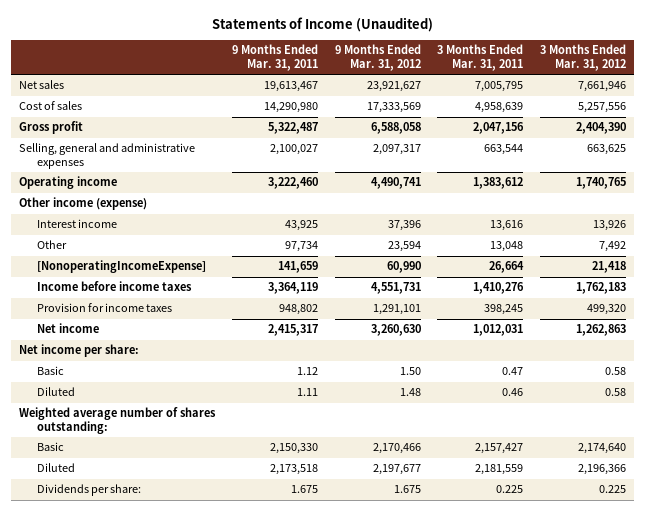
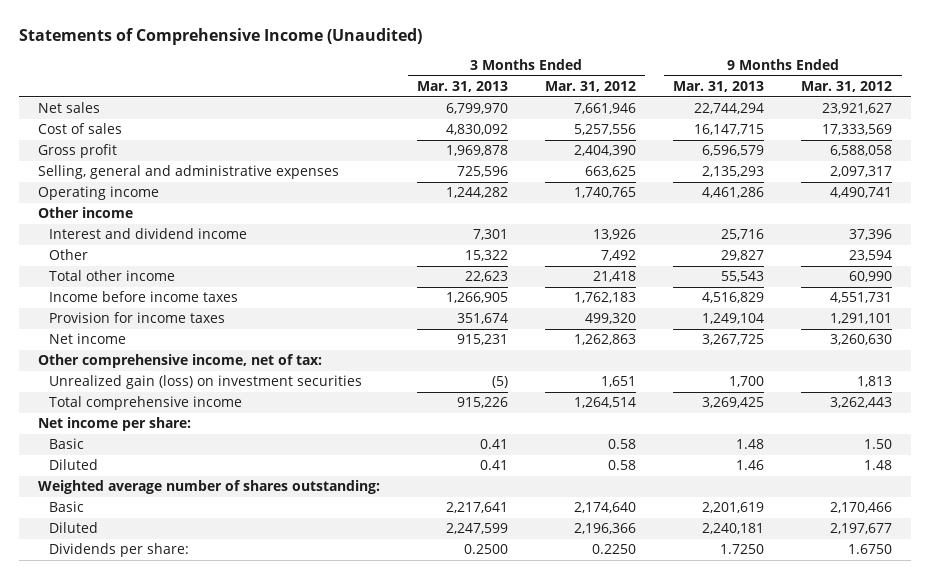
[211,16,433,32] Statements of Income (Unaudited) -> [19,27,423,45] Statements of Comprehensive Income (Unaudited)
[232,44,319,71] 9 Months Ended Mar. 31, 2011 -> none
[437,44,524,71] 3 Months Ended Mar. 31, 2011 -> none
none -> [416,81,508,93] Mar. 31, 2013
none -> [673,81,765,93] Mar. 31, 2013
[19,197,148,211] Other income (expense) -> [37,207,133,219] Other income
[37,219,118,229] Interest income -> [48,228,247,240] Interest and dividend income
[37,260,207,274] [NonoperatingIncomeExpense] -> [48,270,175,282] Total other income
none -> [37,354,322,369] Other comprehensive income, net of tax:
none -> [48,375,362,390] Unrealized gain (loss) on investment securities
none -> [48,396,242,411] Total comprehensive income
[393,485,421,494] 1.675 -> [848,544,893,555] 1.6750
[598,485,626,494] 0.225 -> [592,544,637,555] 0.2250

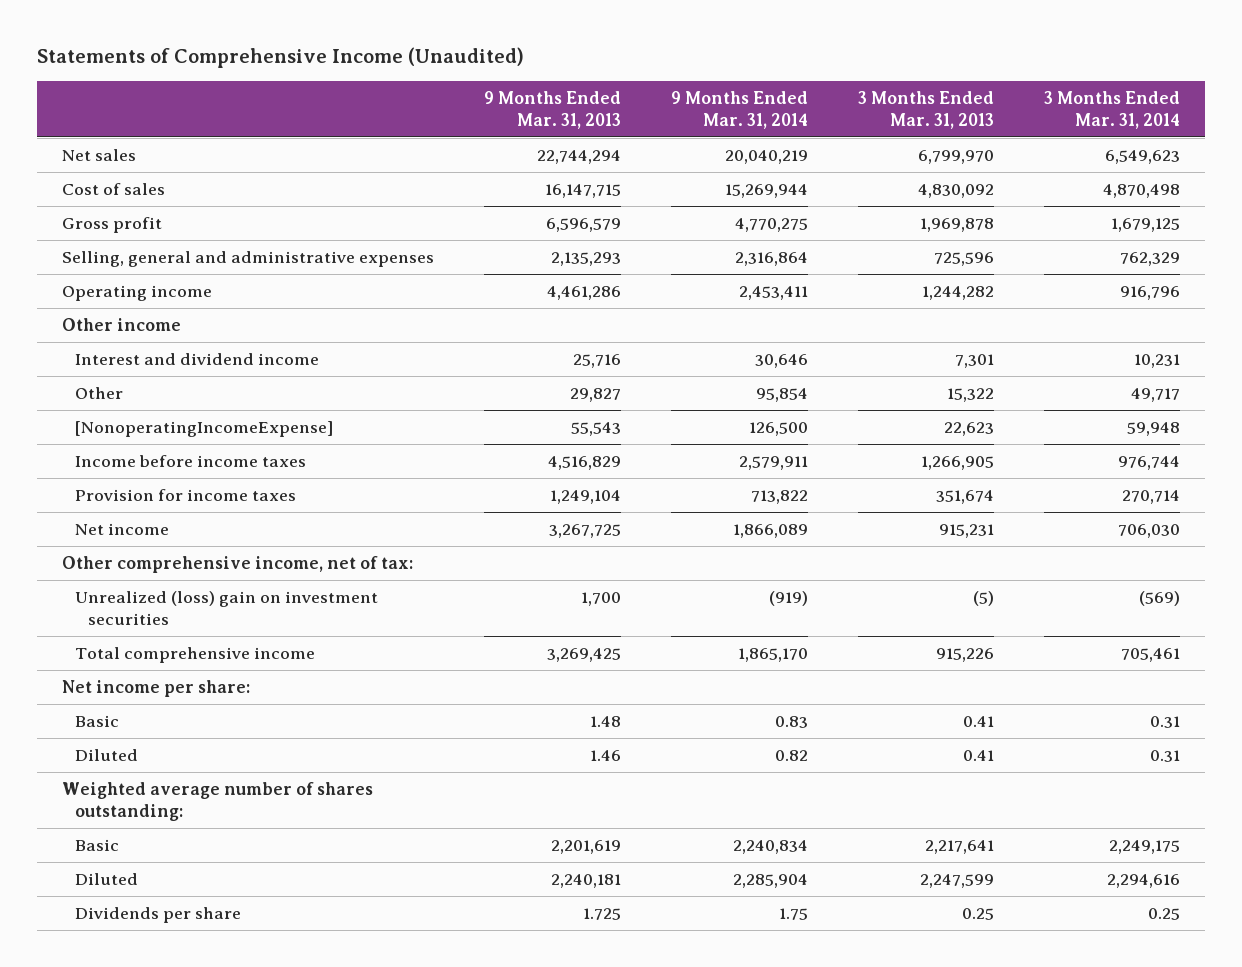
[545,81,637,93] Mar. 31, 2012 -> none
[801,81,893,93] Mar. 31, 2012 -> none
none -> [670,90,808,129] 9 Months Ended Mar. 31, 2014
none -> [1044,90,1181,129] 3 Months Ended Mar. 31, 2014
[48,270,175,282] Total other income -> [74,420,333,437] [NonoperatingIncomeExpense]
[48,375,362,390] Unrealized gain (loss) on investment securities -> [74,590,378,625] Unrealized (loss) gain on investment securities
[48,543,189,558] Dividends per share: -> [74,906,241,923] Dividends per share
[463,544,508,555] 0.2500 -> [961,907,994,920] 0.25
[720,544,765,555] 1.7250 -> [582,907,621,920] 1.725

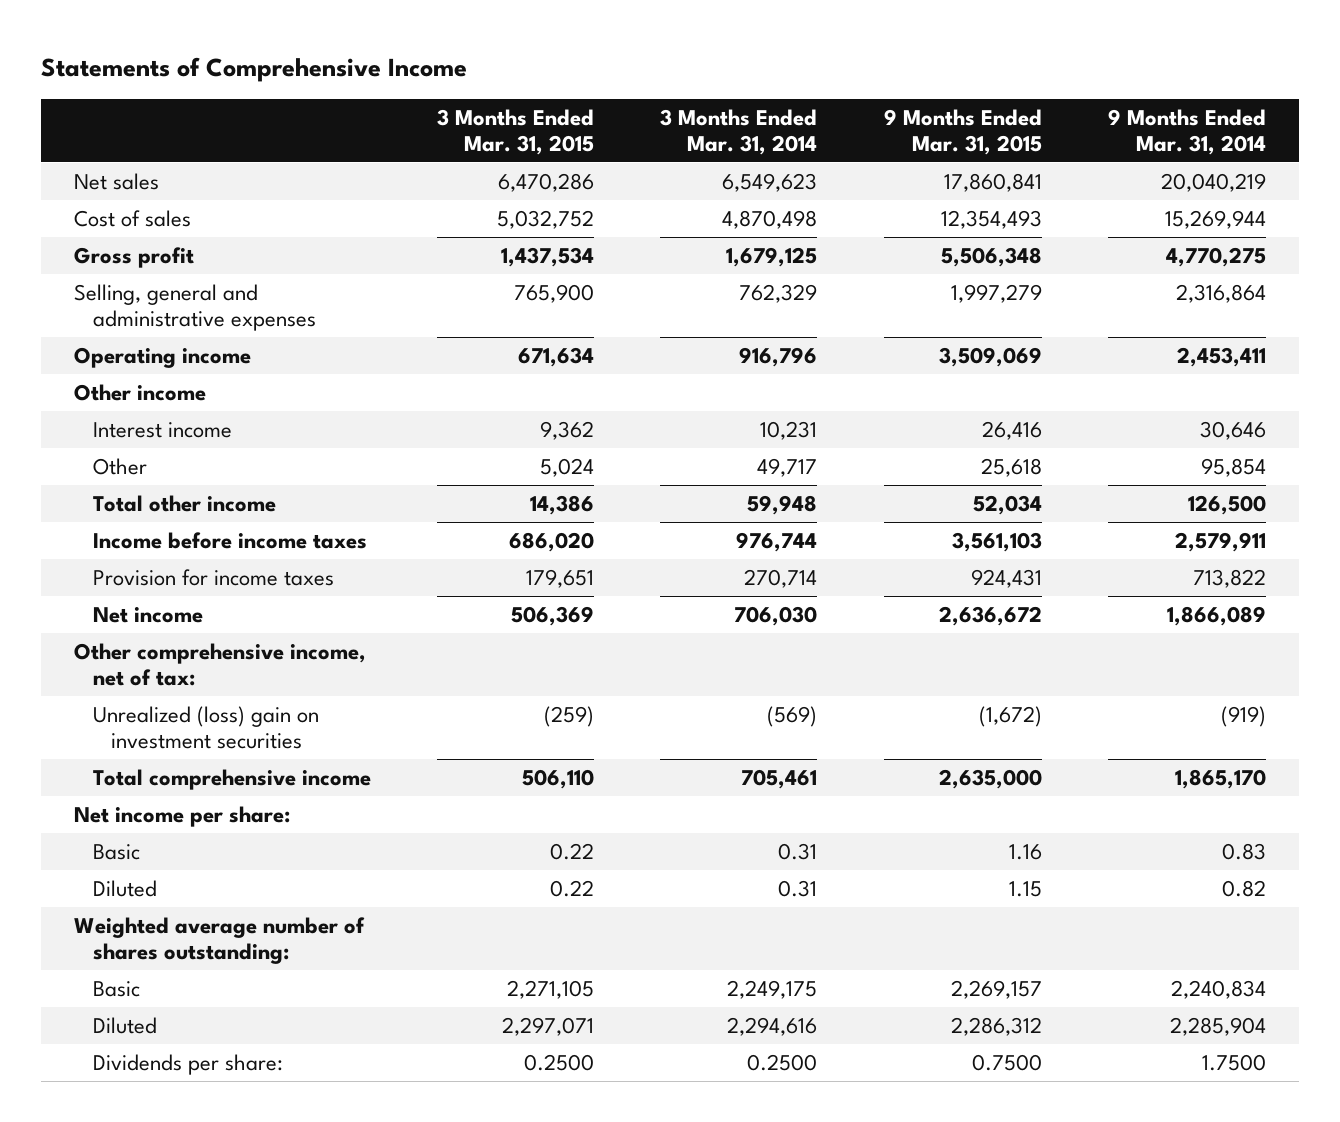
[36,47,524,69] Statements of Comprehensive Income (Unaudited) -> [40,57,467,83] Statements of Comprehensive Income
[483,90,621,129] 9 Months Ended Mar. 31, 2013 -> none
[857,90,994,129] 3 Months Ended Mar. 31, 2013 -> none
none -> [436,108,594,155] 3 Months Ended Mar. 31, 2015
none -> [883,108,1042,155] 9 Months Ended Mar. 31, 2015
[74,352,319,365] Interest and dividend income -> [92,421,232,438] Interest income
[74,420,333,437] [NonoperatingIncomeExpense] -> [92,494,276,512] Total other income
[74,906,241,923] Dividends per share -> [92,1053,283,1075] Dividends per share:
[778,907,808,920] 1.75 -> [1201,1053,1266,1071] 1.7500
[1148,907,1181,920] 0.25 -> [747,1053,818,1071] 0.2500

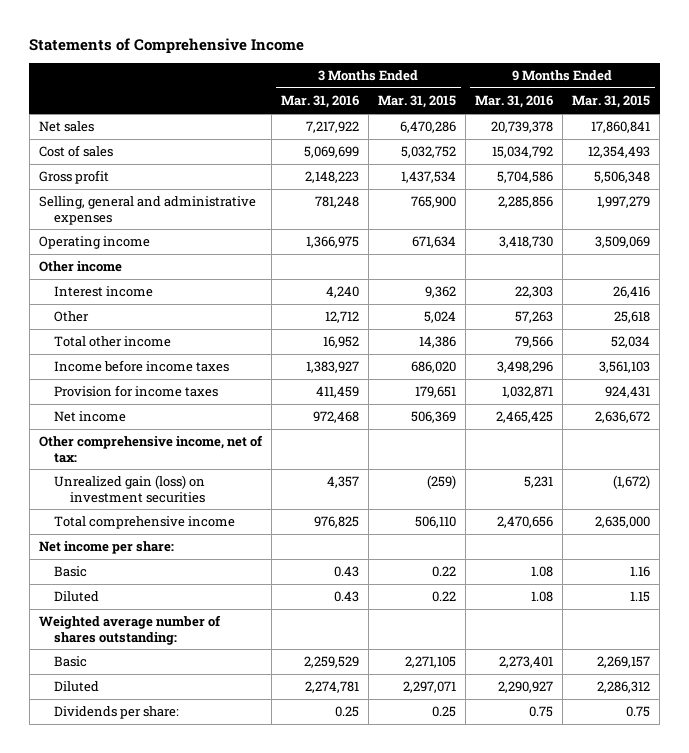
[660,108,818,155] 3 Months Ended Mar. 31, 2014 -> none
[1107,108,1266,155] 9 Months Ended Mar. 31, 2014 -> none
none -> [280,95,359,109] Mar. 31, 2016
none -> [474,95,553,109] Mar. 31, 2016
[92,705,319,750] Unrealized (loss) gain on investment securities -> [54,475,206,503] Unrealized gain (loss) on investment securities
[523,1053,594,1071] 0.2500 -> [431,706,456,718] 0.25
[971,1053,1042,1071] 0.7500 -> [626,706,651,718] 0.75

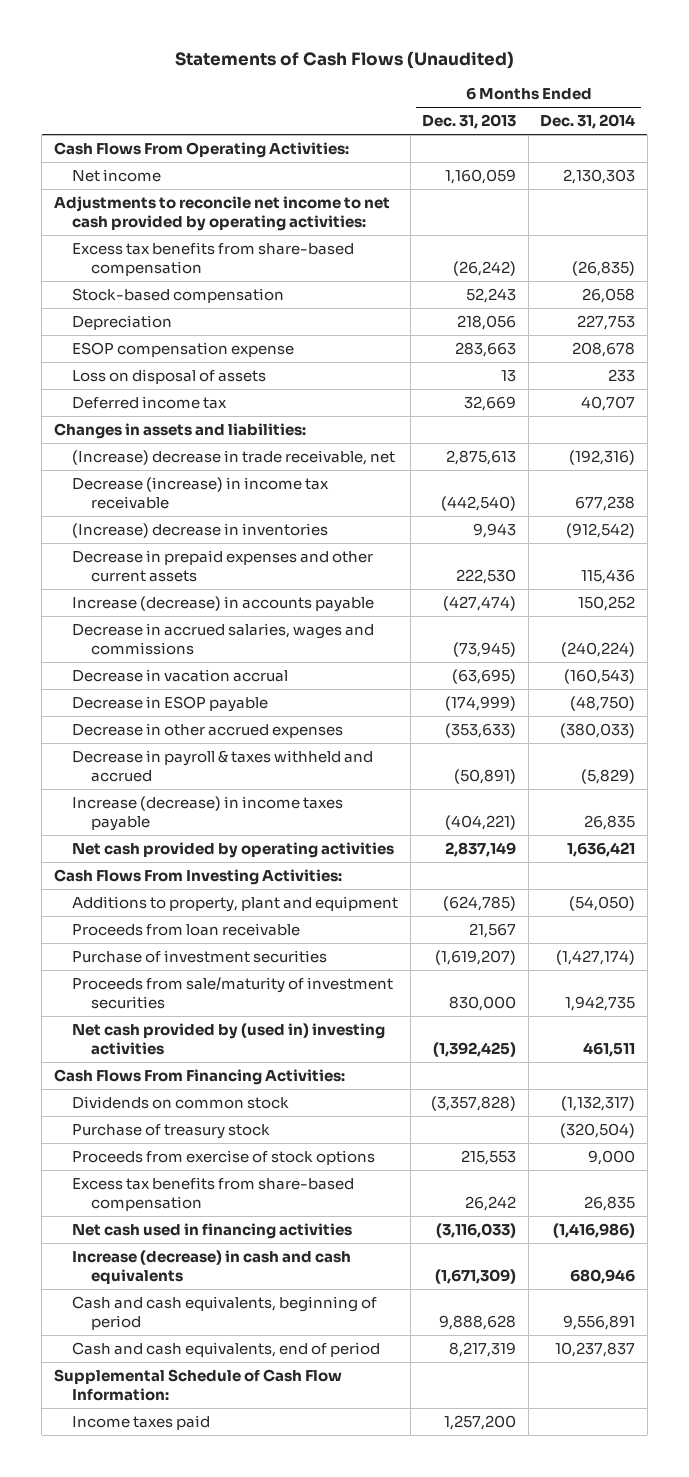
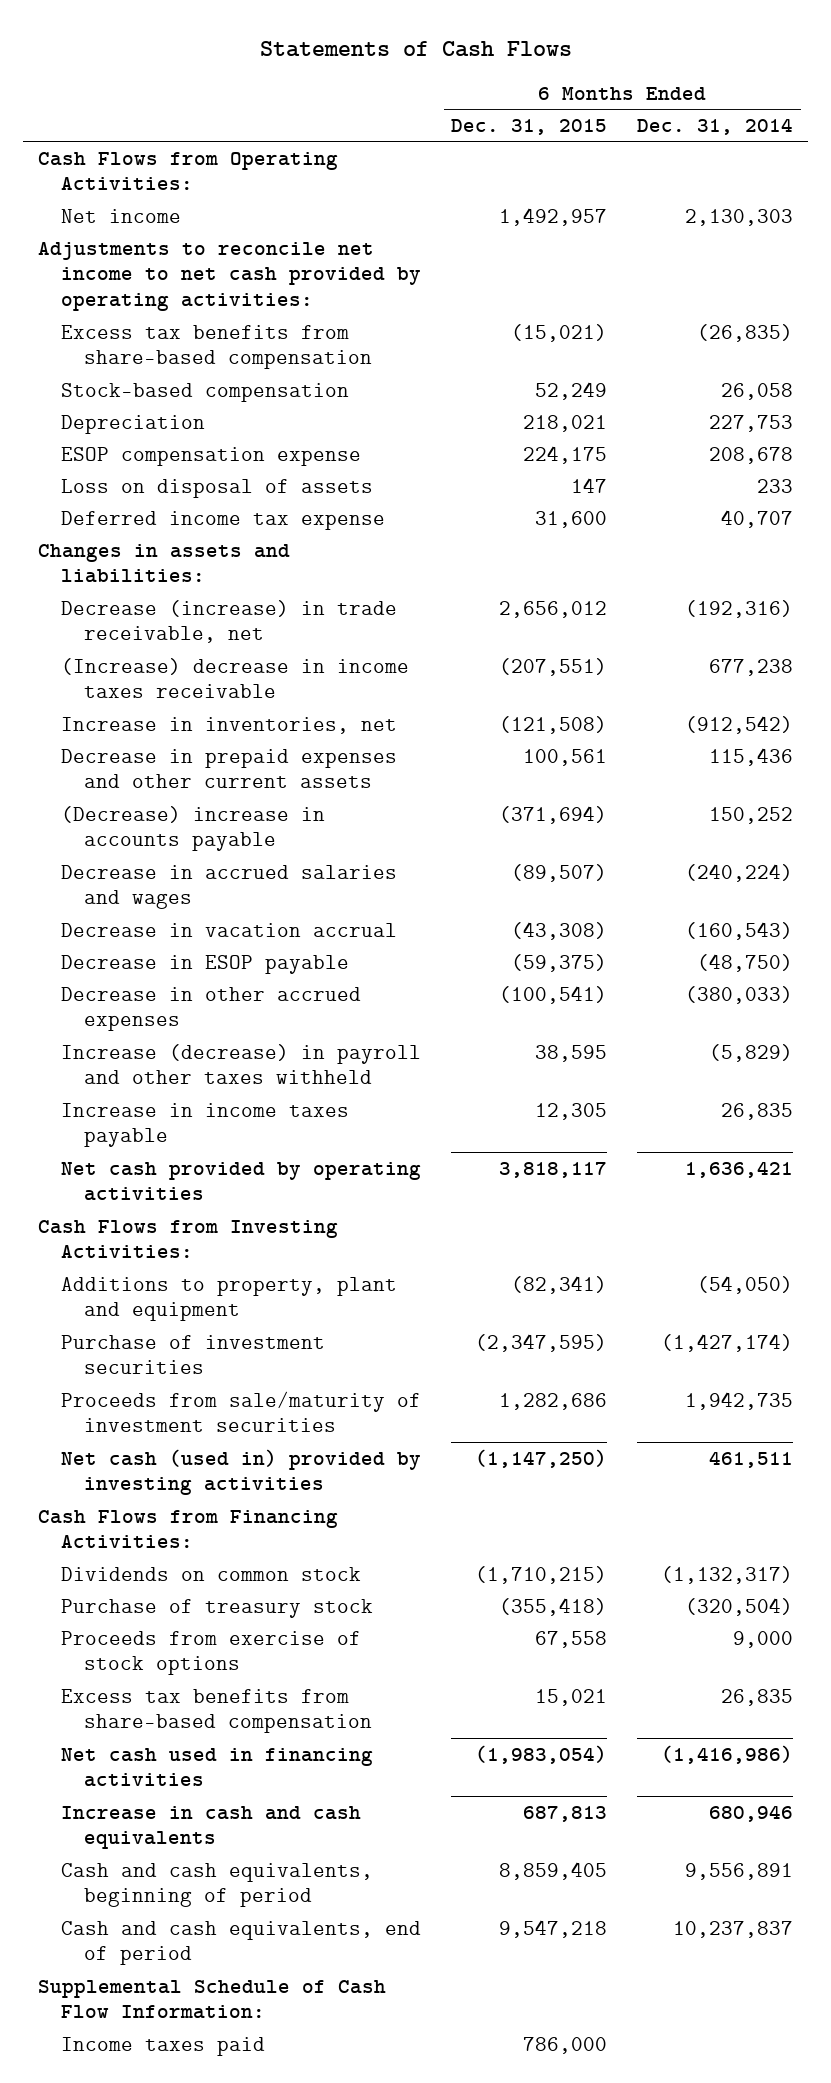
[174,51,514,70] Statements of Cash Flows (Unaudited) -> [259,40,572,57] Statements of Cash Flows
[422,114,517,130] Dec. 31, 2013 -> none
none -> [451,118,608,135] Dec. 31, 2015
[53,142,349,159] Cash Flows From Operating Activities: -> [37,151,338,191] Cash Flows from Operating Activities:
[72,396,228,410] Deferred income tax -> [61,510,386,530] Deferred income tax expense
[72,450,396,466] (Increase) decrease in trade receivable, net -> [61,599,398,644] Decrease (increase) in trade receivable, net
[72,477,330,509] Decrease (increase) in income tax receivable -> [61,657,410,699] (Increase) decrease in income taxes receivable
[72,523,329,539] (Increase) decrease in inventories -> [61,716,398,734] Increase in inventories, net
[72,596,375,613] Increase (decrease) in accounts payable -> [61,805,326,852] (Decrease) increase in accounts payable
[72,623,375,655] Decrease in accrued salaries, wages and commissions -> [61,864,398,910] Decrease in accrued salaries and wages
[72,750,374,782] Decrease in payroll & taxes withheld and accrued -> [61,1043,422,1085] Increase (decrease) in payroll and other taxes withheld
[72,796,344,831] Increase (decrease) in income taxes payable -> [61,1102,350,1148] Increase in income taxes payable
[53,869,342,886] Cash Flows From Investing Activities: -> [37,1219,338,1259] Cash Flows from Investing Activities:
[72,923,301,937] Proceeds from loan receivable -> none
[72,1023,386,1055] Net cash provided by (used in) investing activities -> [61,1448,422,1496] Net cash (used in) provided by investing activities
[53,1069,345,1086] Cash Flows From Financing Activities: -> [37,1509,338,1549] Cash Flows from Financing Activities:
[72,1250,352,1284] Increase (decrease) in cash and cash equivalents -> [61,1805,362,1850] Increase in cash and cash equivalents

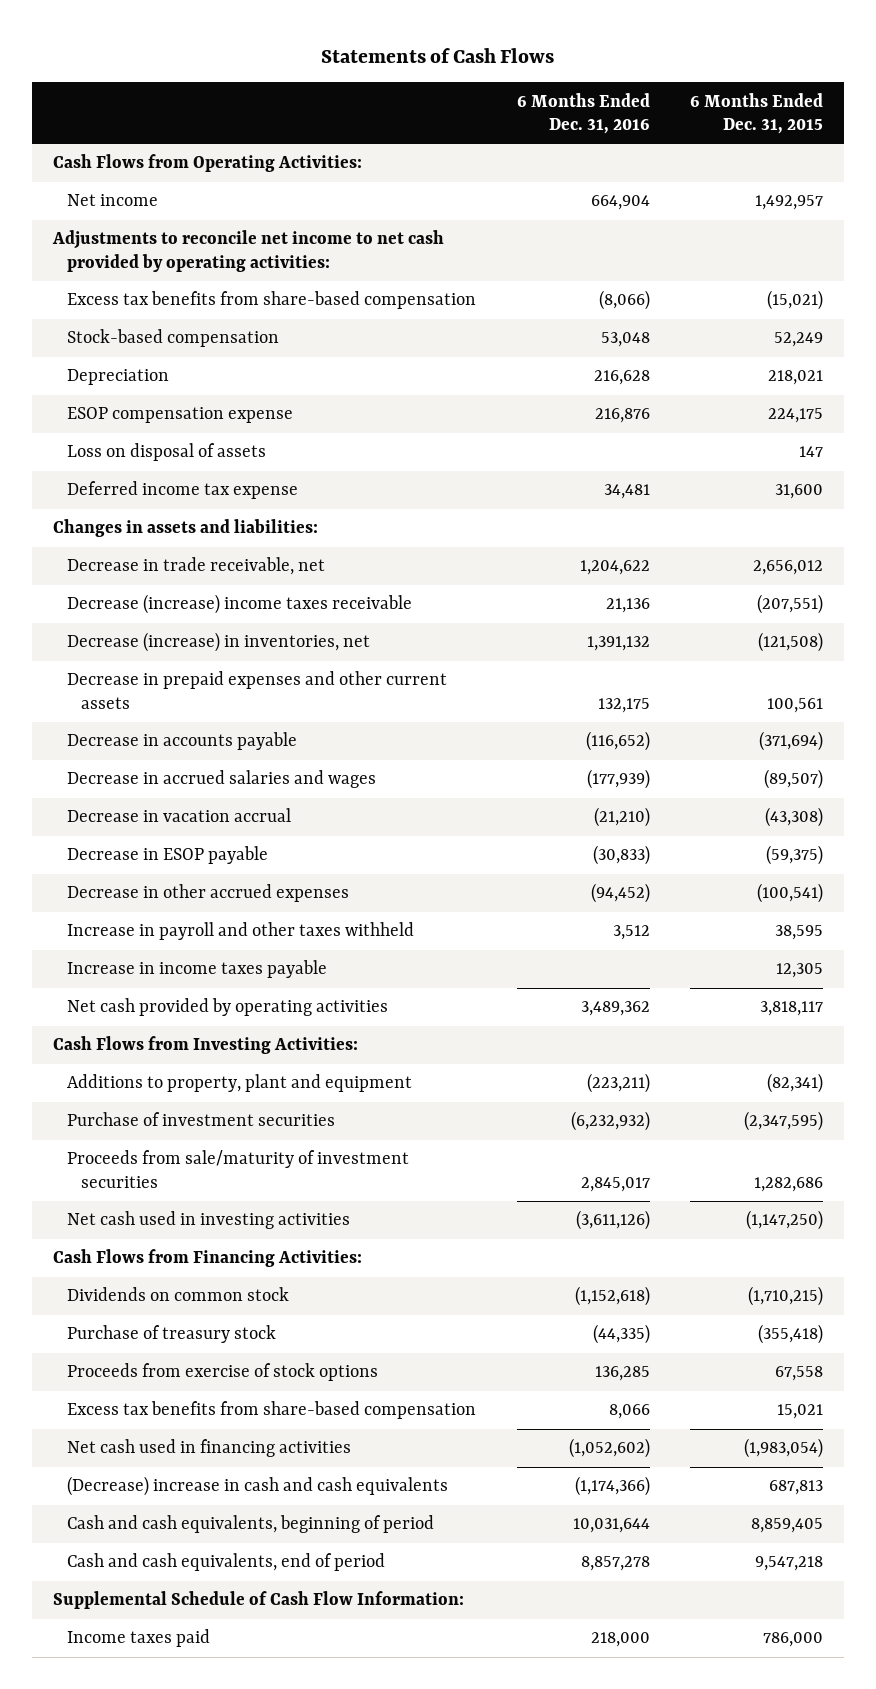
[637,117,794,135] Dec. 31, 2014 -> none
none -> [516,92,650,134] 6 Months Ended Dec. 31, 2016
[61,599,398,644] Decrease (increase) in trade receivable, net -> [66,557,325,576] Decrease in trade receivable, net
[61,657,410,699] (Increase) decrease in income taxes receivable -> [66,594,412,615] Decrease (increase) income taxes receivable
[61,716,398,734] Increase in inventories, net -> [66,632,370,653] Decrease (increase) in inventories, net
[61,805,326,852] (Decrease) increase in accounts payable -> [66,732,297,751] Decrease in accounts payable
[61,1043,422,1085] Increase (decrease) in payroll and other taxes withheld -> [66,922,414,941] Increase in payroll and other taxes withheld
[61,1448,422,1496] Net cash (used in) provided by investing activities -> [66,1211,350,1230] Net cash used in investing activities
[61,1805,362,1850] Increase in cash and cash equivalents -> [66,1476,448,1497] (Decrease) increase in cash and cash equivalents

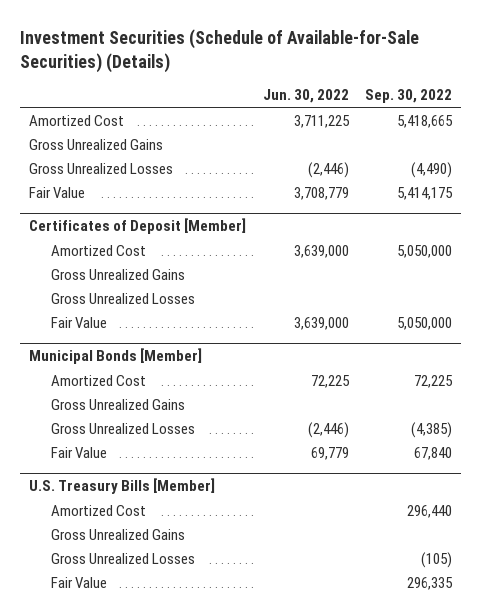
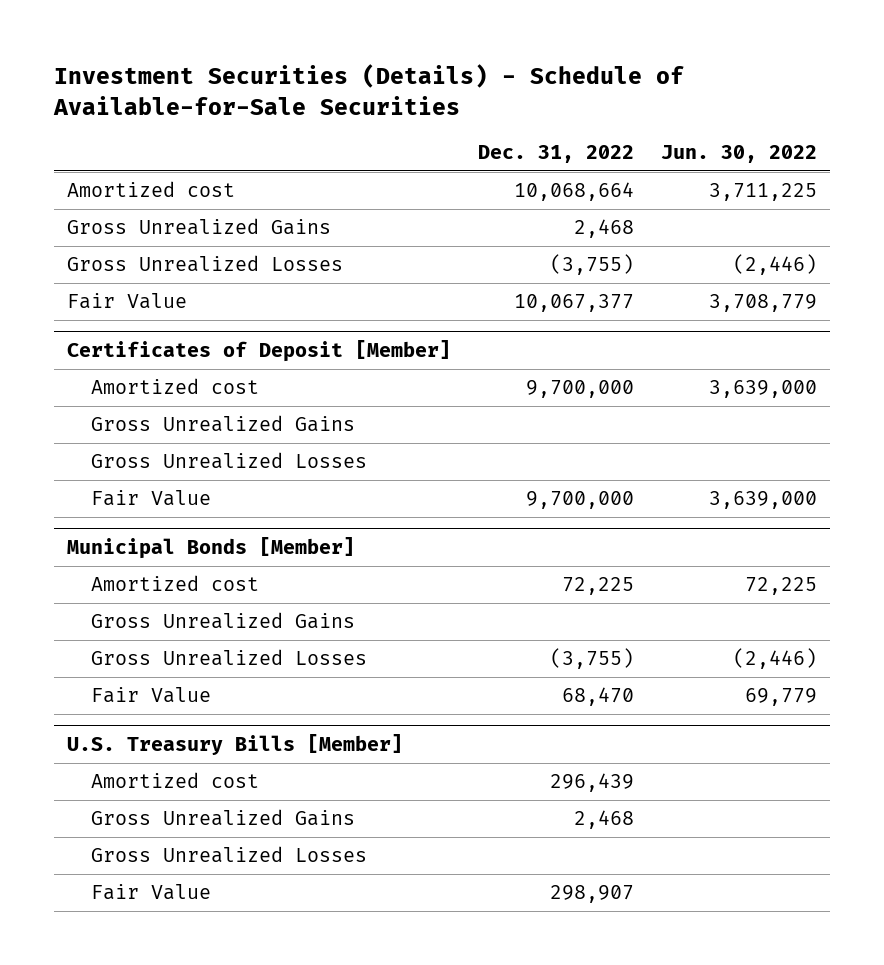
[20,28,420,73] Investment Securities (Schedule of Available-for-Sale Securities) (Details) -> [53,64,685,115] Investment Securities (Details) - Schedule of Available-for-Sale Securities
[365,89,453,104] Sep. 30, 2022 -> none
none -> [477,145,634,164] Dec. 31, 2022
[28,114,124,126] Amortized Cost -> [67,181,236,198] Amortized cost
[51,244,147,256] Amortized Cost -> [91,378,260,395] Amortized cost
[51,374,147,386] Amortized Cost -> [91,575,260,592] Amortized cost
[51,504,147,516] Amortized Cost -> [91,772,260,789] Amortized cost

